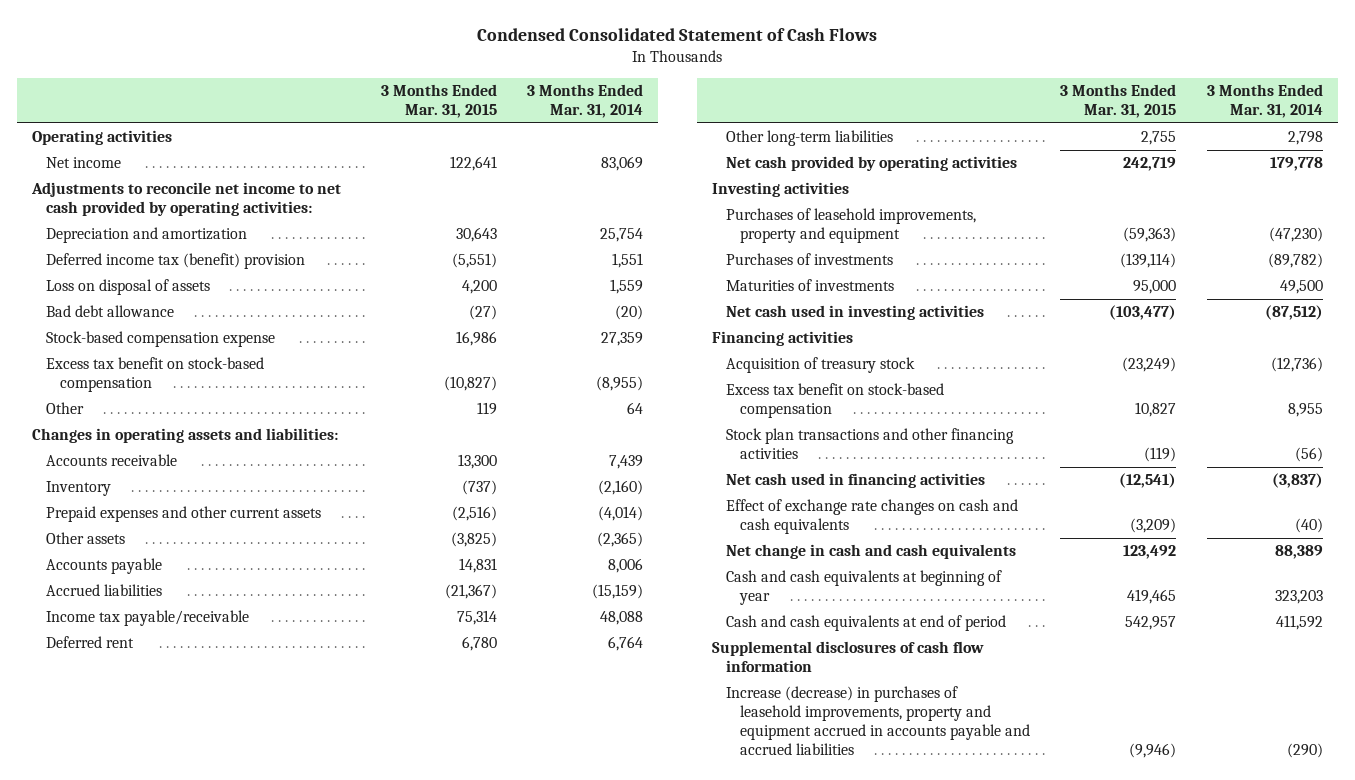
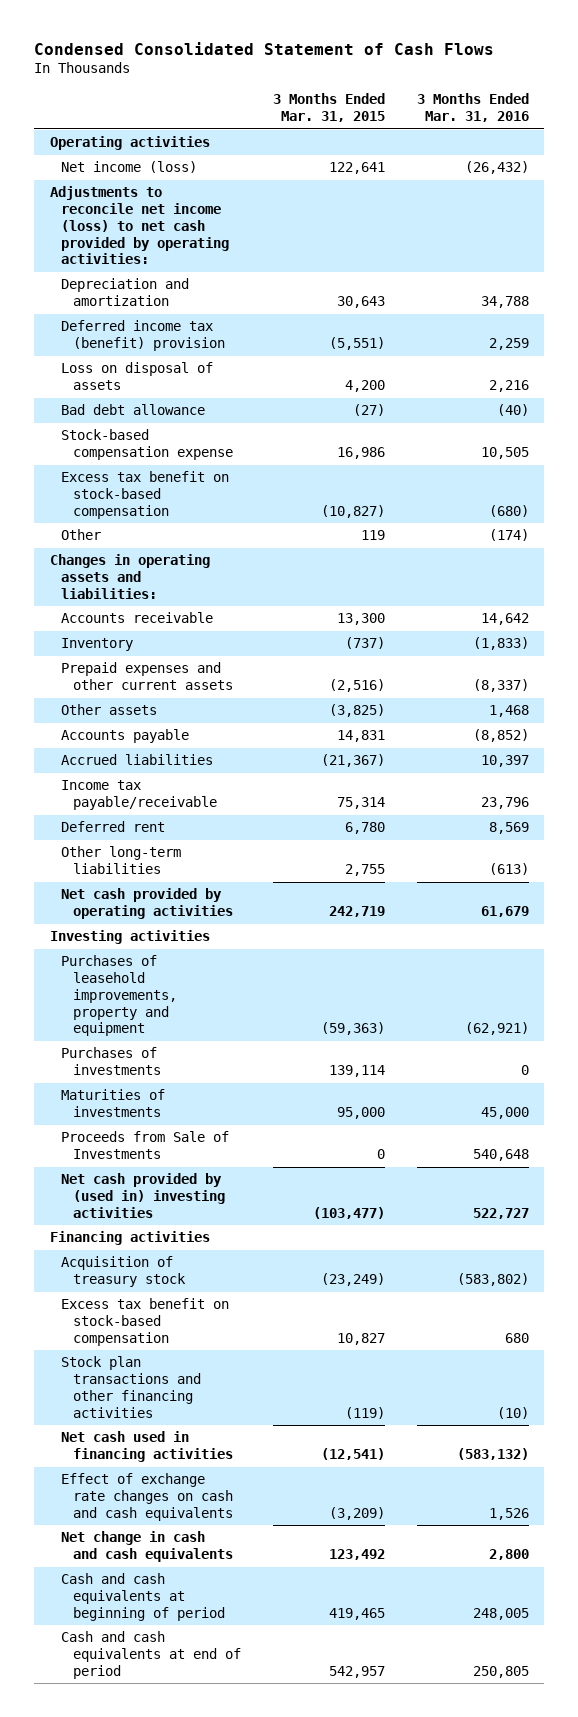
[526,84,643,118] 3 Months Ended Mar. 31, 2014 -> none
none -> [416,93,529,123] 3 Months Ended Mar. 31, 2016
[46,157,122,169] Net income -> [61,161,198,174] Net income (loss)
[31,182,342,217] Adjustments to reconcile net income to net cash provided by operating activities: -> [49,186,230,265] Adjustments to reconcile net income (loss) to net cash provided by operating activities:
[1120,253,1177,269] (139,114) -> [328,1065,385,1078] 139,114
none -> [61,1131,230,1160] Proceeds from Sale of Investments
[726,305,985,321] Net cash used in investing activities -> [61,1173,226,1218] Net cash provided by (used in) investing activities
[726,570,1003,606] Cash and cash equivalents at beginning of year -> [61,1573,226,1621] Cash and cash equivalents at beginning of period
[711,641,984,673] Supplemental disclosures of cash flow information -> none
[726,686,1031,755] Increase (decrease) in purchases of leasehold improvements, property and equipment accrued in accounts payable and accrued liabilities -> none

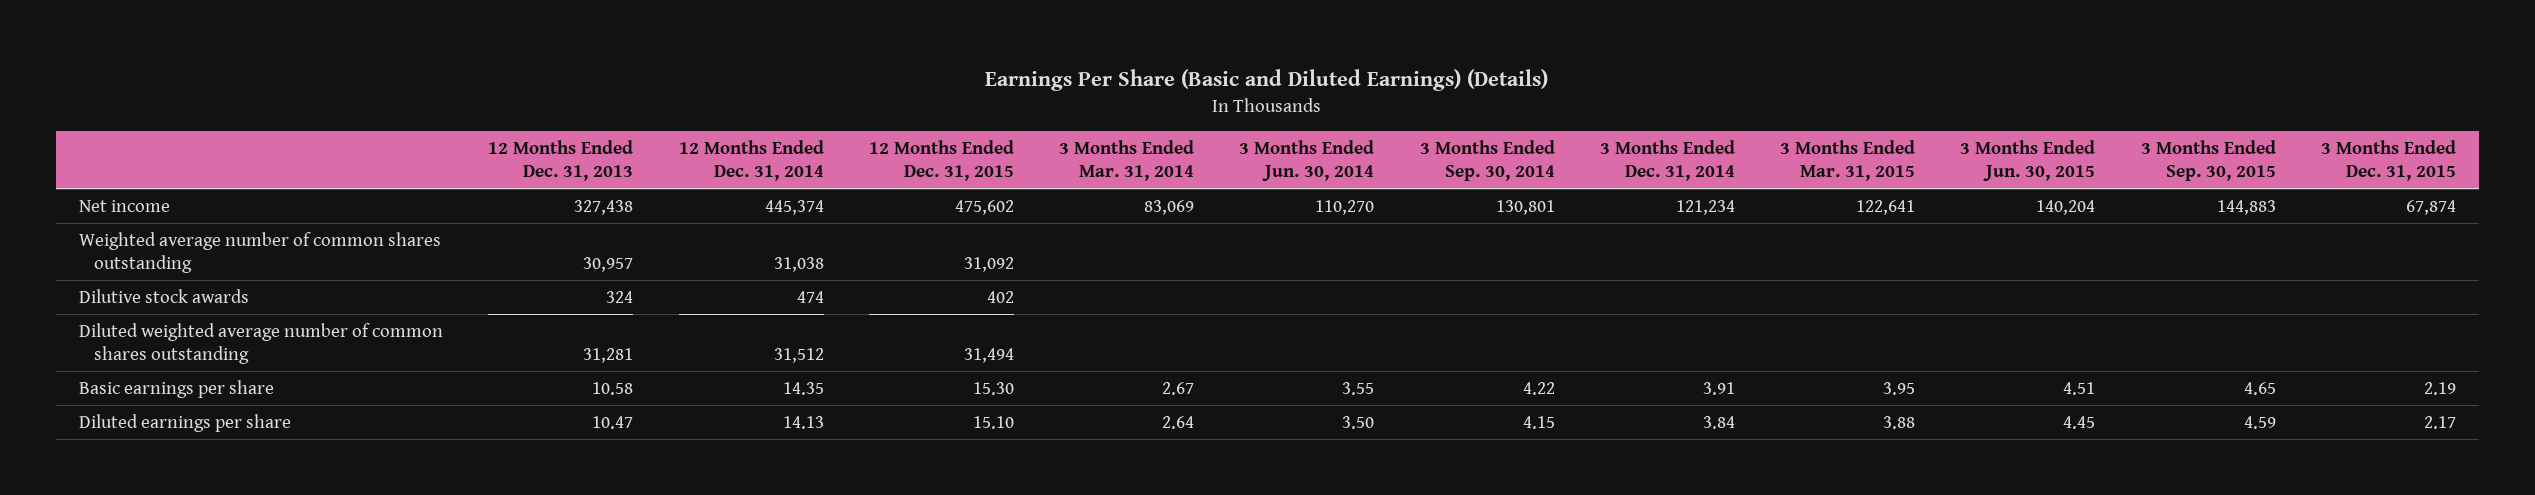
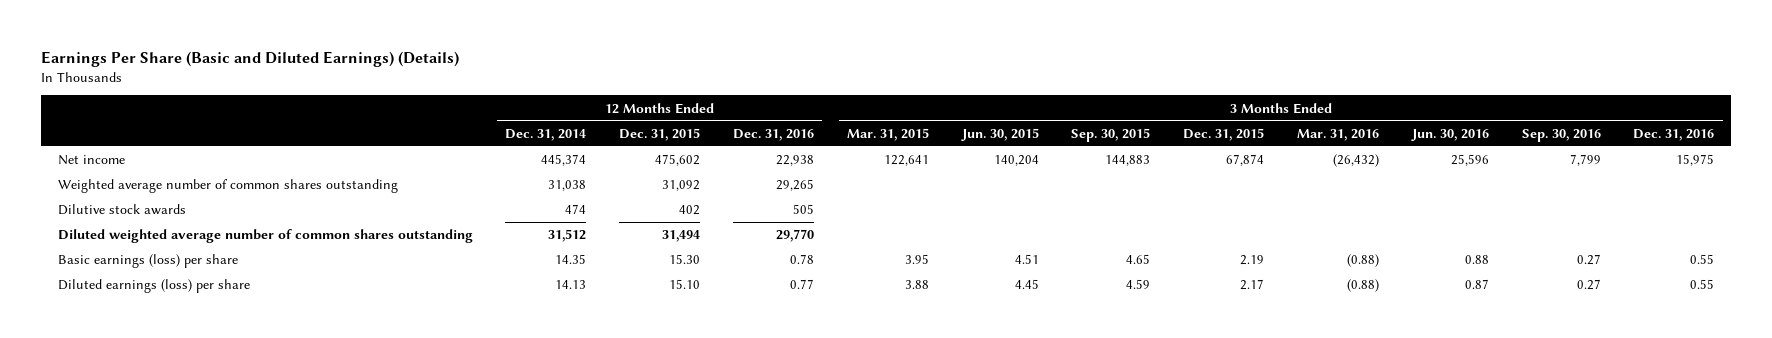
[488,140,634,182] 12 Months Ended Dec. 31, 2013 -> none
[1059,140,1195,182] 3 Months Ended Mar. 31, 2014 -> none
[1239,140,1375,182] 3 Months Ended Jun. 30, 2014 -> none
[1419,140,1555,182] 3 Months Ended Sep. 30, 2014 -> none
[1599,140,1735,182] 3 Months Ended Dec. 31, 2014 -> none
none -> [732,128,814,141] Dec. 31, 2016
none -> [1296,128,1379,141] Mar. 31, 2016
none -> [1410,128,1489,141] Jun. 30, 2016
none -> [1521,128,1601,142] Sep. 30, 2016
none -> [1633,128,1715,141] Dec. 31, 2016
[79,379,275,398] Basic earnings per share -> [57,254,238,269] Basic earnings (loss) per share
[79,413,292,432] Diluted earnings per share -> [57,279,250,294] Diluted earnings (loss) per share

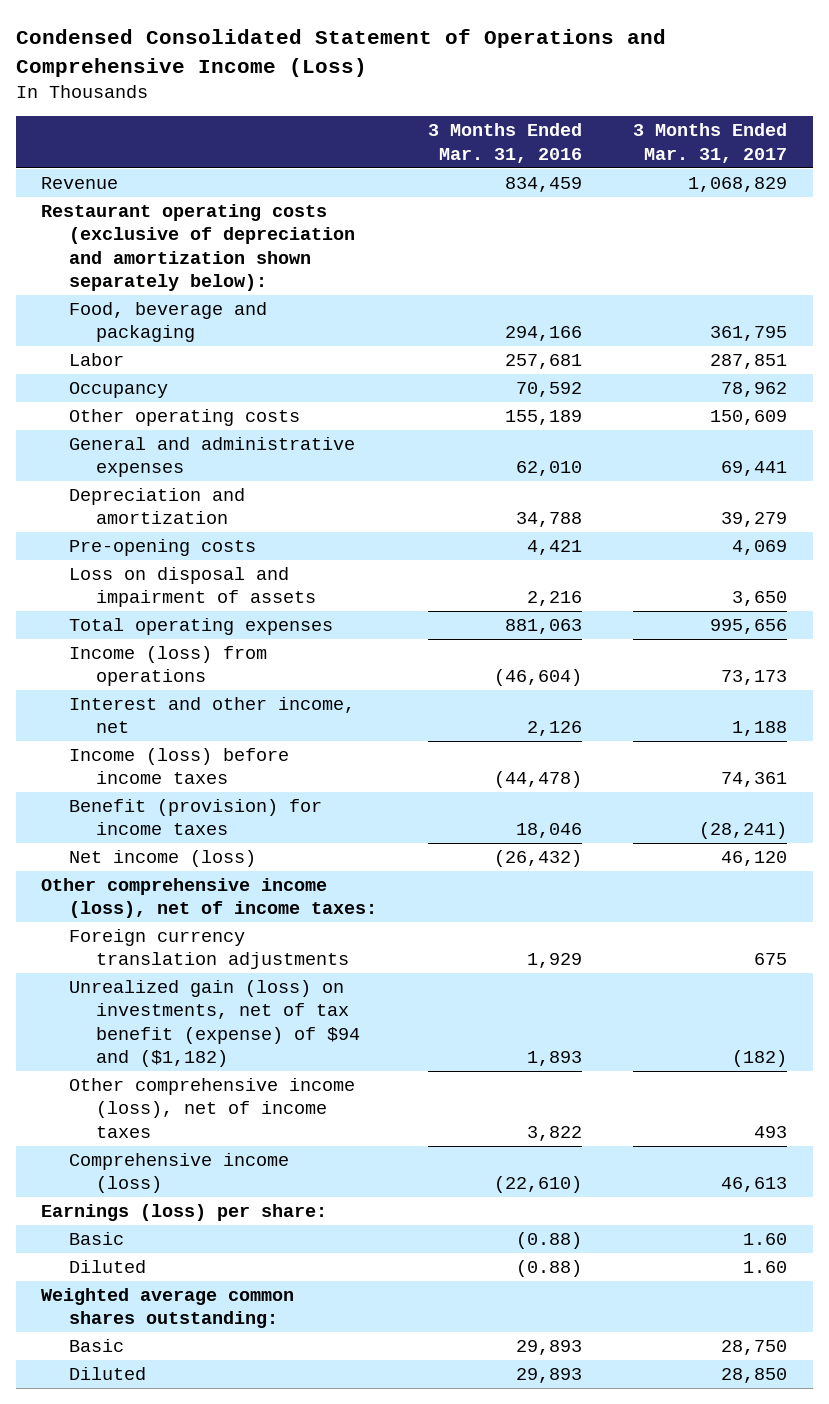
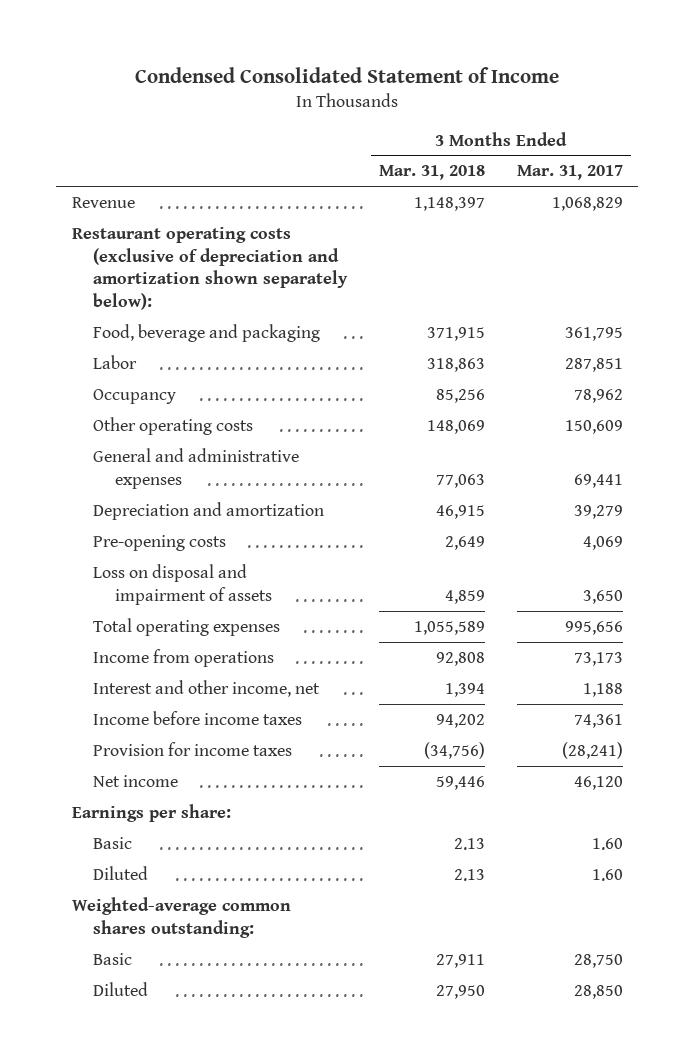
[15,29,666,78] Condensed Consolidated Statement of Operations and Comprehensive Income (Loss) -> [135,67,560,84] Condensed Consolidated Statement of Income
[428,123,583,163] 3 Months Ended Mar. 31, 2016 -> none
none -> [379,165,486,181] Mar. 31, 2018
[68,646,267,687] Income (loss) from operations -> [93,648,275,667] Income from operations
[41,878,377,919] Other comprehensive income (loss), net of income taxes: -> none
[68,929,350,970] Foreign currency translation adjustments -> none
[68,980,361,1068] Unrealized gain (loss) on investments, net of tax benefit (expense) of $94 and ($1,182) -> none
[68,1078,355,1138] Other comprehensive income (loss), net of income taxes -> none
[68,1153,289,1194] Comprehensive income (loss) -> none
[68,748,289,785] Income (loss) before income taxes -> [93,710,303,725] Income before income taxes
[68,799,322,836] Benefit (provision) for income taxes -> [93,741,293,756] Provision for income taxes
[68,850,256,868] Net income (loss) -> [93,774,179,787] Net income
[41,1204,328,1222] Earnings (loss) per share: -> [71,803,231,822] Earnings per share:
[41,1288,295,1329] Weighted average common shares outstanding: -> [71,896,291,938] Weighted-average common shares outstanding:

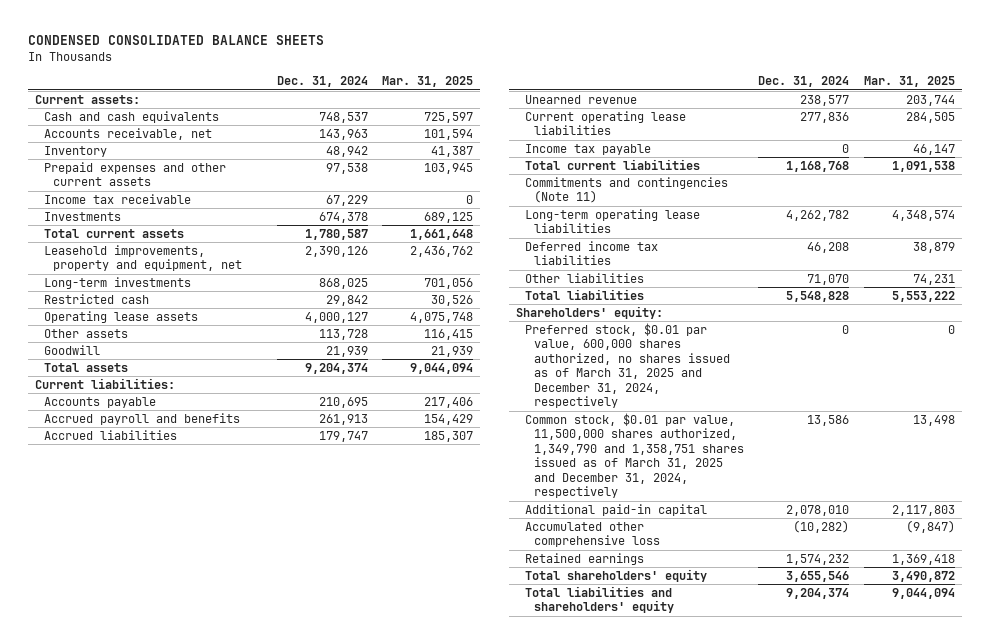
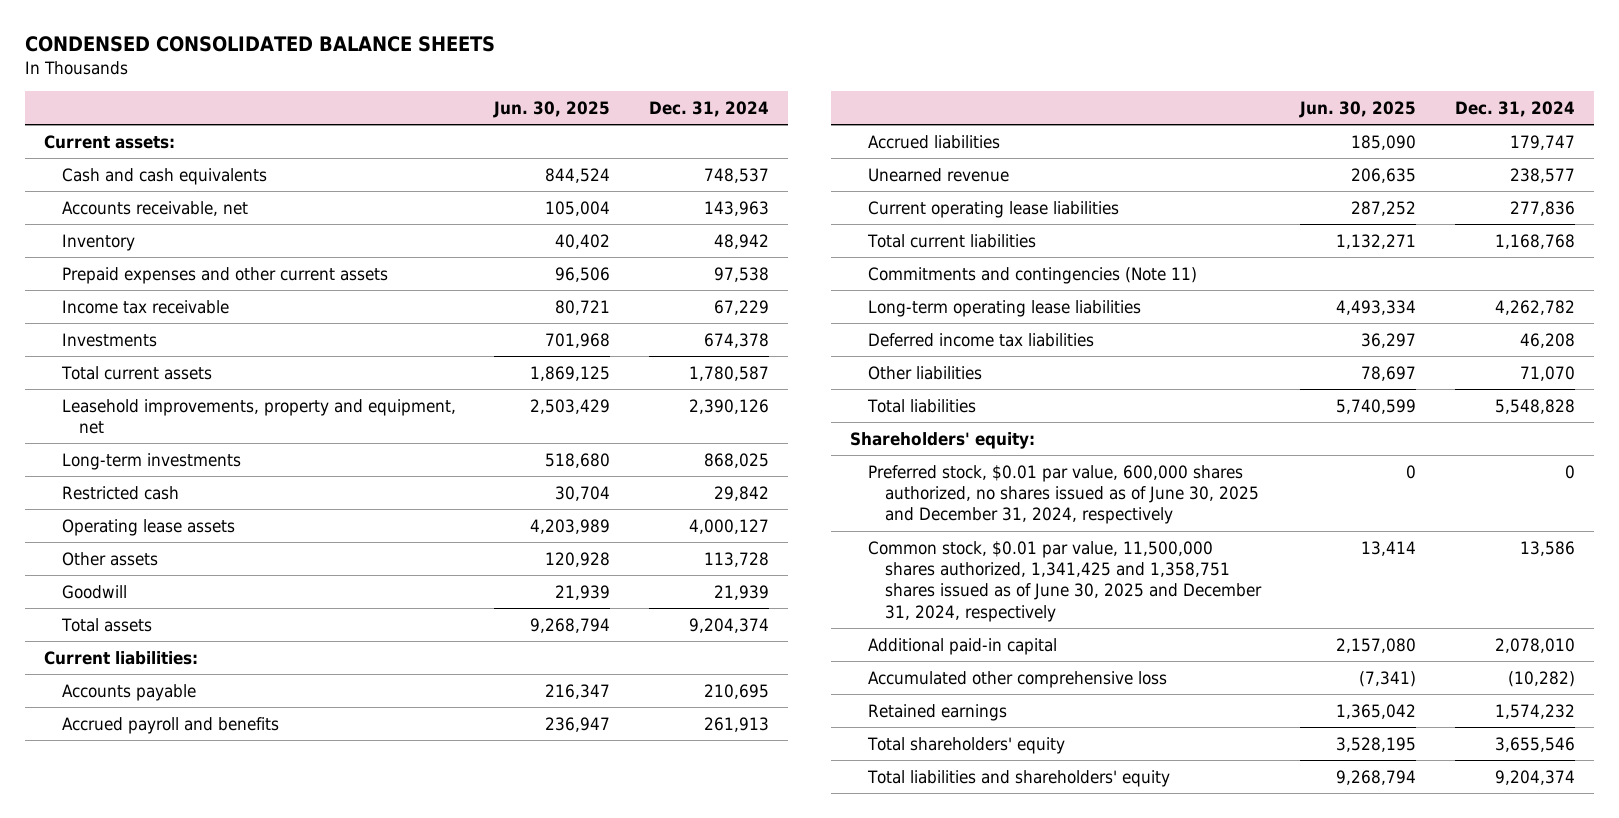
[382,76,474,88] Mar. 31, 2025 -> none
none -> [493,101,611,119] Jun. 30, 2025
[525,143,652,155] Income tax payable -> none
[525,322,731,409] Preferred stock, $0.01 par value, 600,000 shares authorized, no shares issued as of March 31, 2025 and December 31, 2024, respectively -> [867,464,1260,525] Preferred stock, $0.01 par value, 600,000 shares authorized, no shares issued as of June 30, 2025 and December 31, 2024, respectively
[525,412,745,499] Common stock, $0.01 par value, 11,500,000 shares authorized, 1,349,790 and 1,358,751 shares issued as of March 31, 2025 and December 31, 2024, respectively -> [867,540,1263,622] Common stock, $0.01 par value, 11,500,000 shares authorized, 1,341,425 and 1,358,751 shares issued as of June 30, 2025 and December 31, 2024, respectively

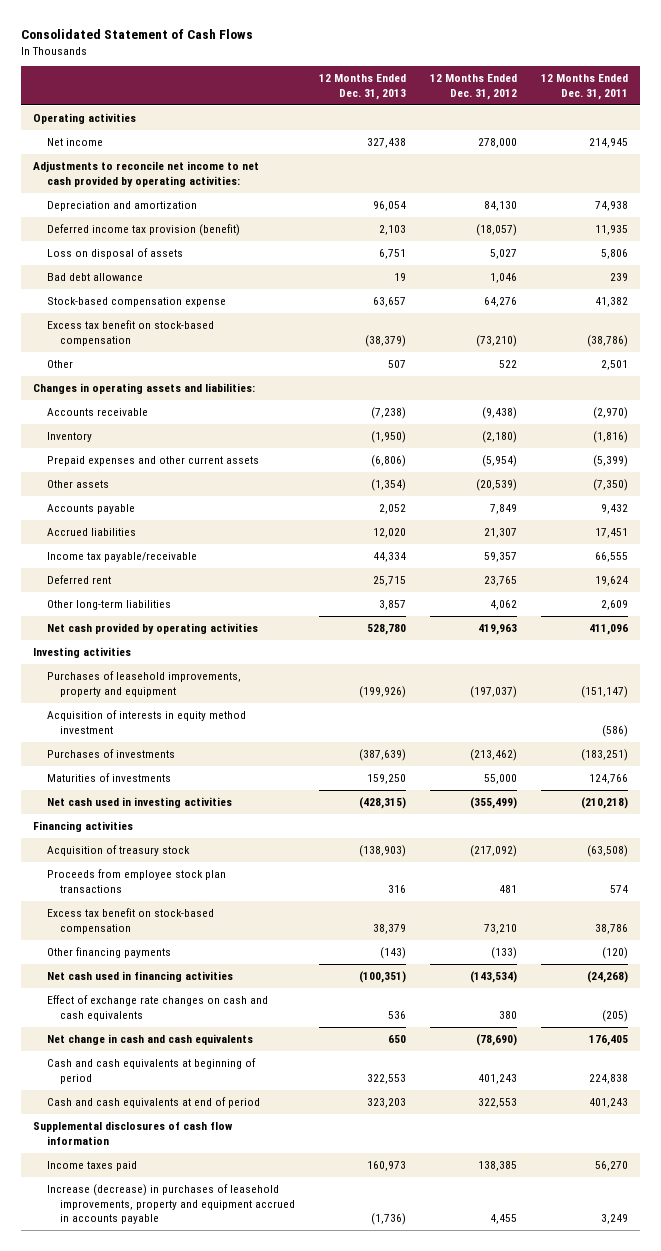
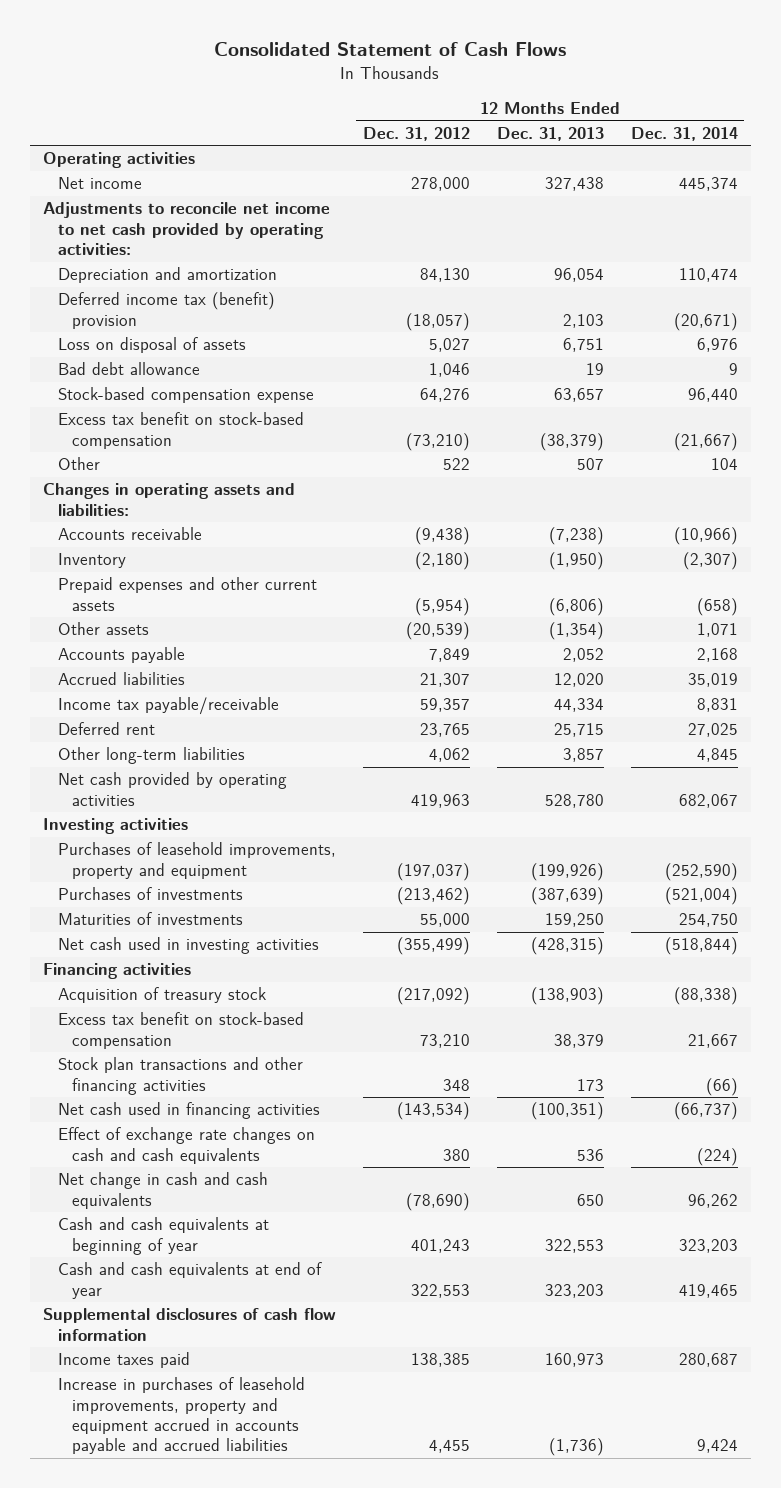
[541,74,629,101] 12 Months Ended Dec. 31, 2011 -> none
none -> [630,126,738,141] Dec. 31, 2014
[46,224,240,237] Deferred income tax provision (benefit) -> [57,292,275,329] Deferred income tax (benefit) provision
[46,710,246,734] Acquisition of interests in equity method investment -> none
[46,869,226,893] Proceeds from employee stock plan transactions -> none
[46,947,171,959] Other financing payments -> [57,1057,303,1095] Stock plan transactions and other financing activities
[380,947,407,960] (143) -> [576,1078,604,1091] 173
[491,947,518,960] (133) -> [443,1078,471,1091] 348
[46,1058,256,1084] Cash and cash equivalents at beginning of period -> [57,1217,269,1255] Cash and cash equivalents at beginning of year
[46,1097,260,1109] Cash and cash equivalents at end of period -> [57,1262,322,1299] Cash and cash equivalents at end of year
[46,1184,296,1225] Increase (decrease) in purchases of leasehold improvements, property and equipment accrued in accounts payable -> [57,1377,305,1455] Increase in purchases of leasehold improvements, property and equipment accrued in accounts payable and accrued liabilities

